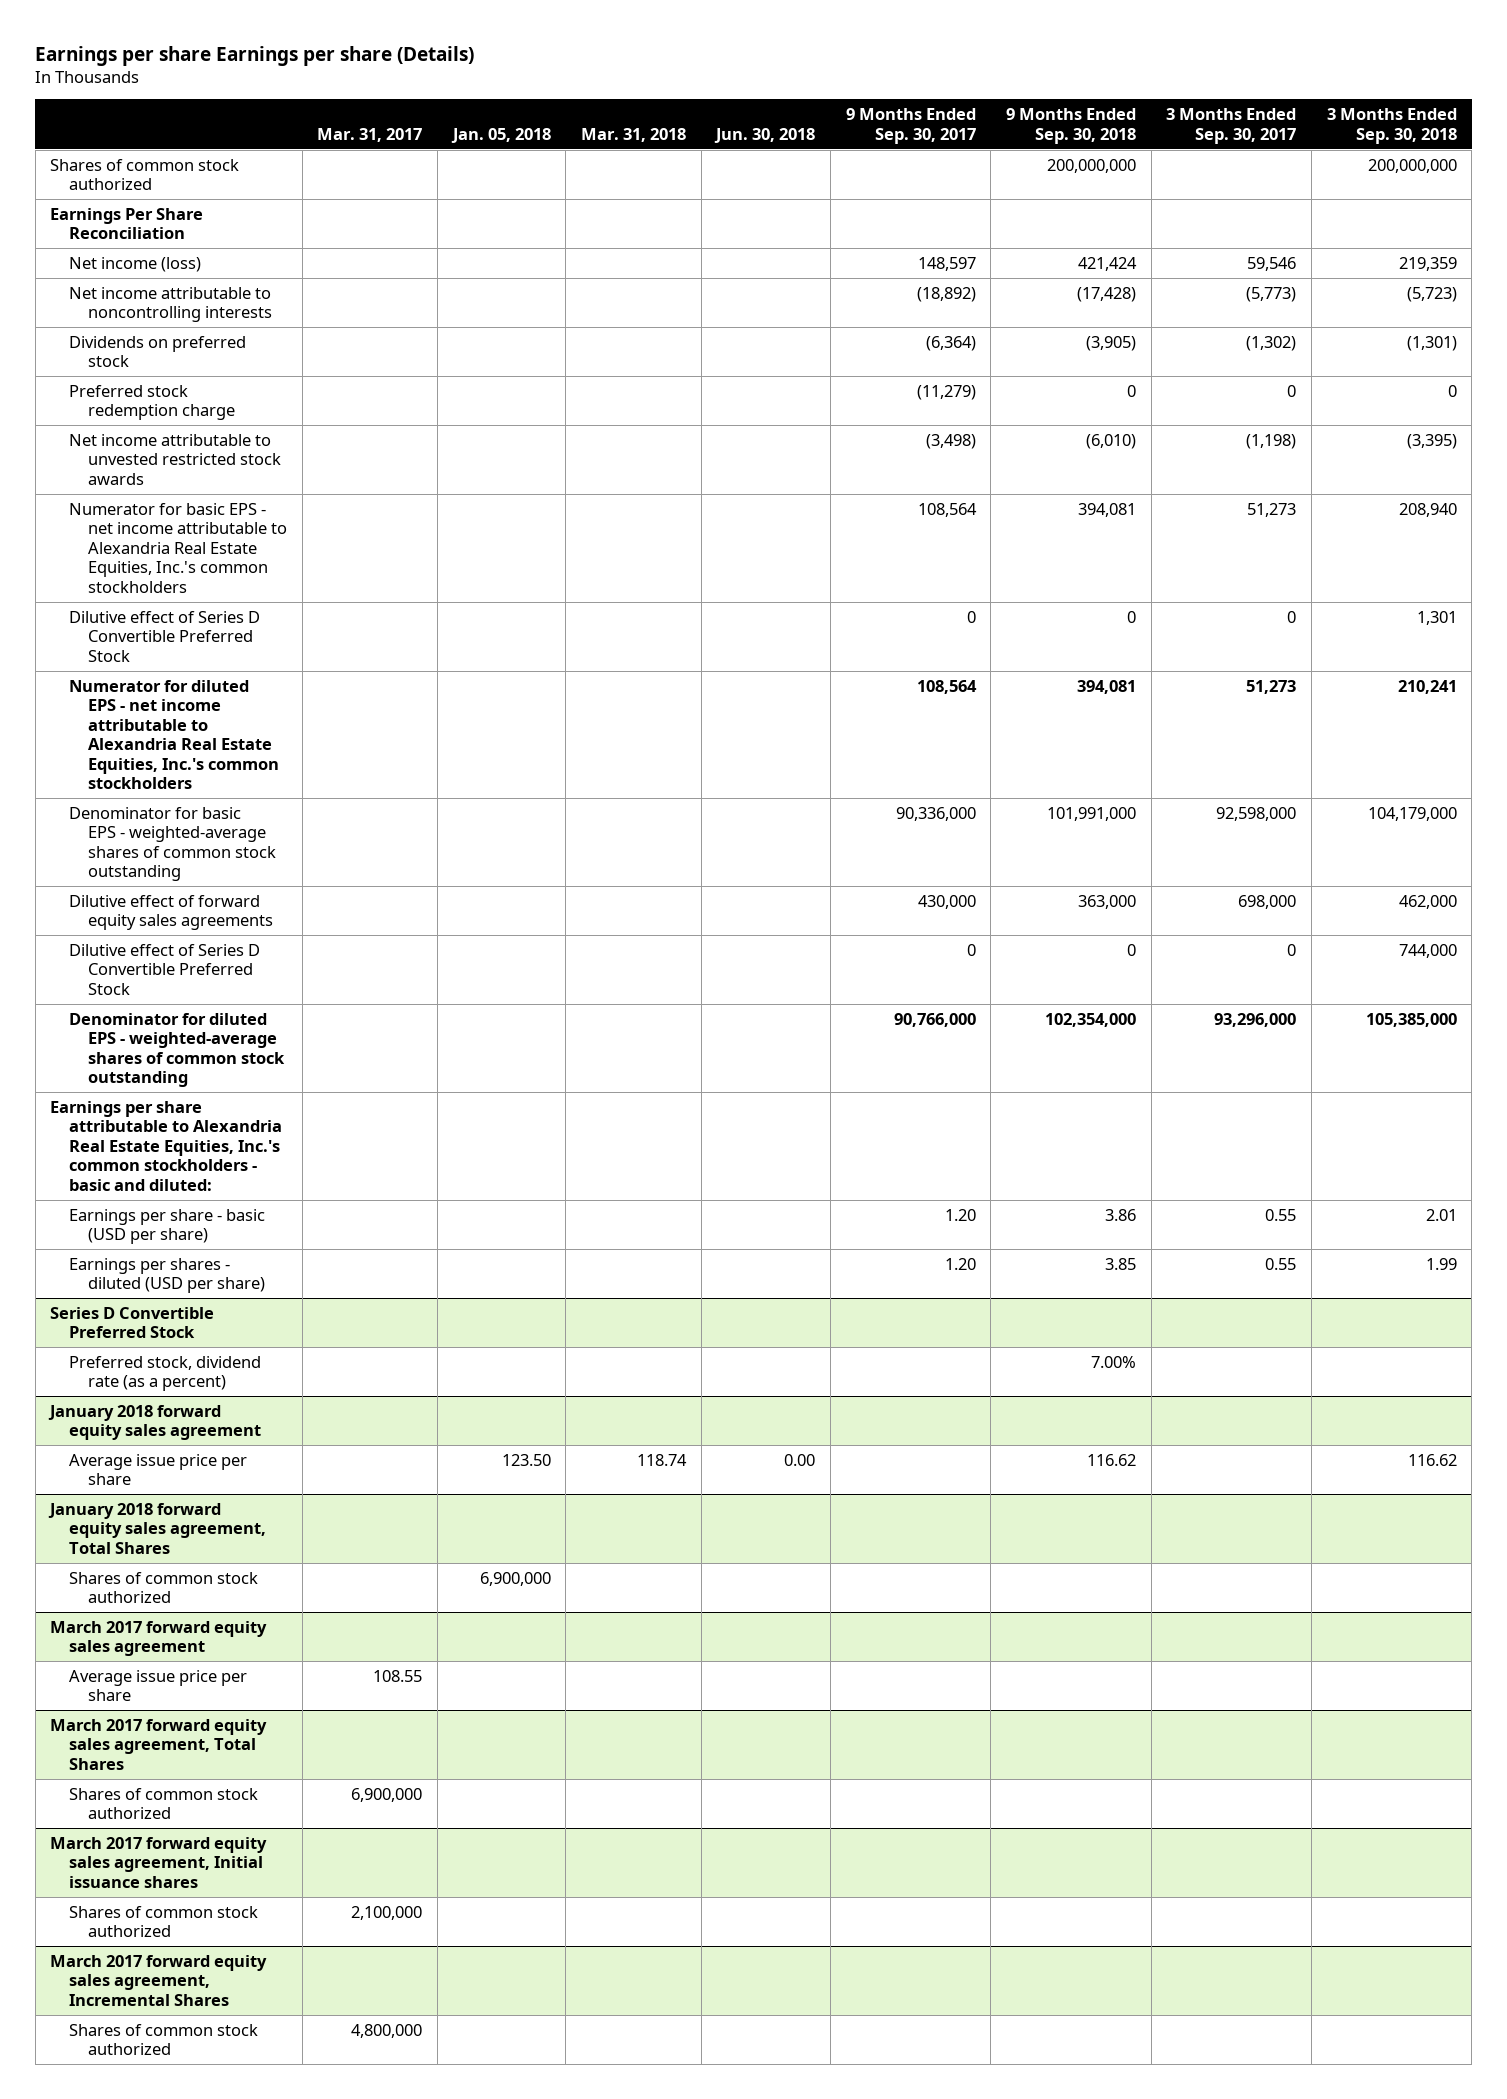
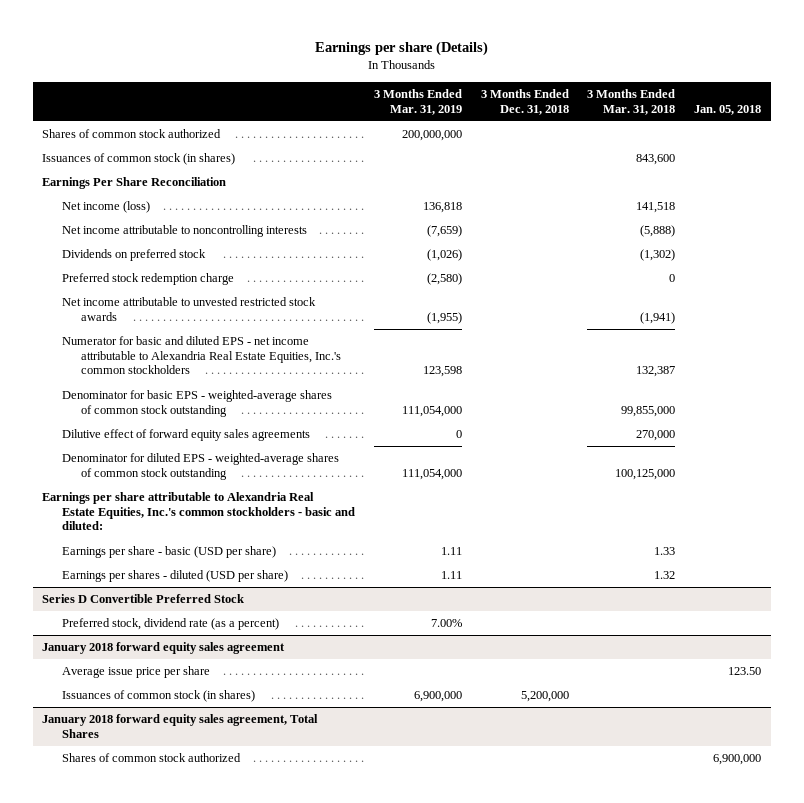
[35,45,475,66] Earnings per share Earnings per share (Details) -> [314,41,488,57] Earnings per share (Details)
[317,127,423,142] Mar. 31, 2017 -> none
[580,127,686,142] Mar. 31, 2018 -> none
[714,127,816,143] Jun. 30, 2018 -> none
[845,108,976,144] 9 Months Ended Sep. 30, 2017 -> none
[1005,108,1136,144] 9 Months Ended Sep. 30, 2018 -> none
[1166,108,1297,144] 3 Months Ended Sep. 30, 2017 -> none
[1326,108,1457,144] 3 Months Ended Sep. 30, 2018 -> none
none -> [373,88,462,115] 3 Months Ended Mar. 31, 2019
none -> [480,88,569,115] 3 Months Ended Dec. 31, 2018
none -> [587,88,676,115] 3 Months Ended Mar. 31, 2018
none -> [42,153,236,166] Issuances of common stock (in shares)
[69,502,287,593] Numerator for basic EPS - net income attributable to Alexandria Real Estate Equities, Inc.'s common stockholders -> none
[69,610,261,662] Dilutive effect of Series D Convertible Preferred Stock -> none
[69,679,279,790] Numerator for diluted EPS - net income attributable to Alexandria Real Estate Equities, Inc.'s common stockholders -> [61,336,342,375] Numerator for basic and diluted EPS - net income attributable to Alexandria Real Estate Equities, Inc.'s common stockholders
[69,943,261,995] Dilutive effect of Series D Convertible Preferred Stock -> none
none -> [61,690,255,703] Issuances of common stock (in shares)
[50,1620,268,1657] March 2017 forward equity sales agreement -> none
[69,1669,248,1702] Average issue price per share -> none
[50,1718,268,1770] March 2017 forward equity sales agreement, Total Shares -> none
[69,1787,259,1820] Shares of common stock authorized -> none
[50,1836,268,1888] March 2017 forward equity sales agreement, Initial issuance shares -> none
[69,1905,259,1938] Shares of common stock authorized -> none
[50,1954,268,2006] March 2017 forward equity sales agreement, Incremental Shares -> none
[69,2023,259,2056] Shares of common stock authorized -> none

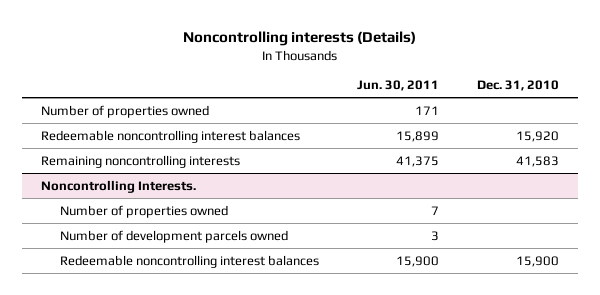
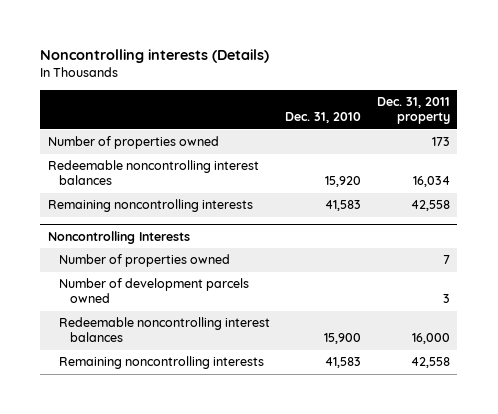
[356,80,439,92] Jun. 30, 2011 -> none
none -> [376,97,450,125] Dec. 31, 2011 property
[40,179,196,193] Noncontrolling Interests. -> [48,230,191,244] Noncontrolling Interests
none -> [59,356,265,370] Remaining noncontrolling interests

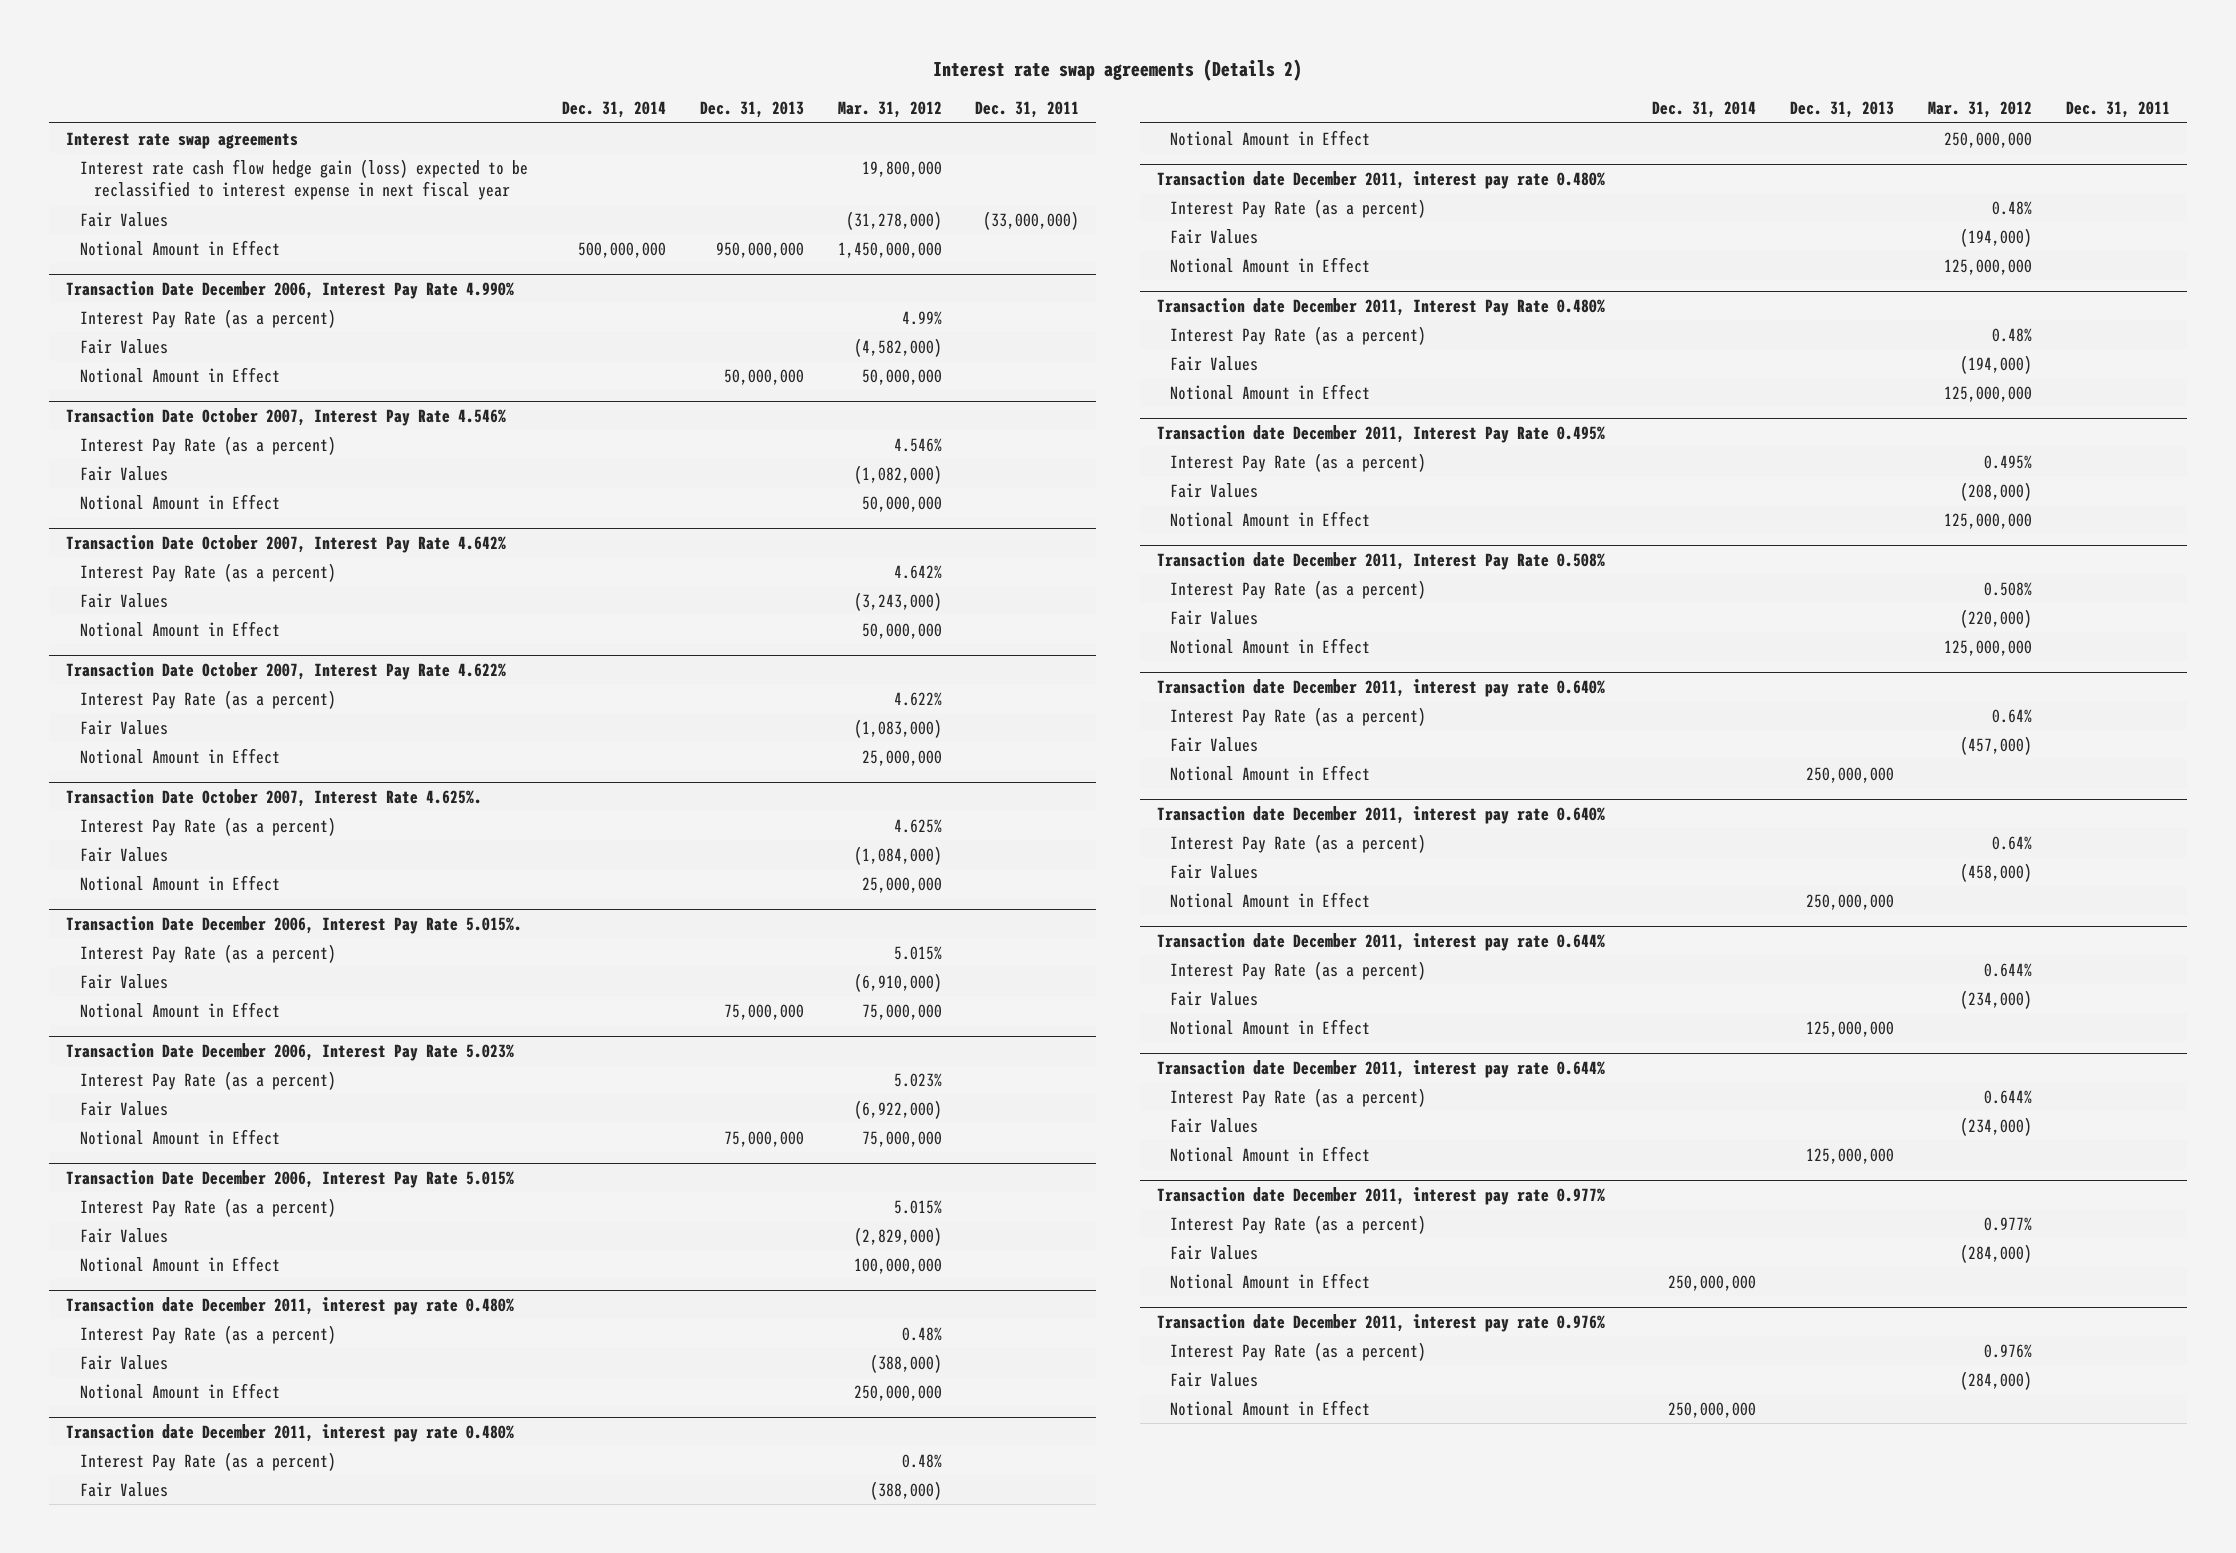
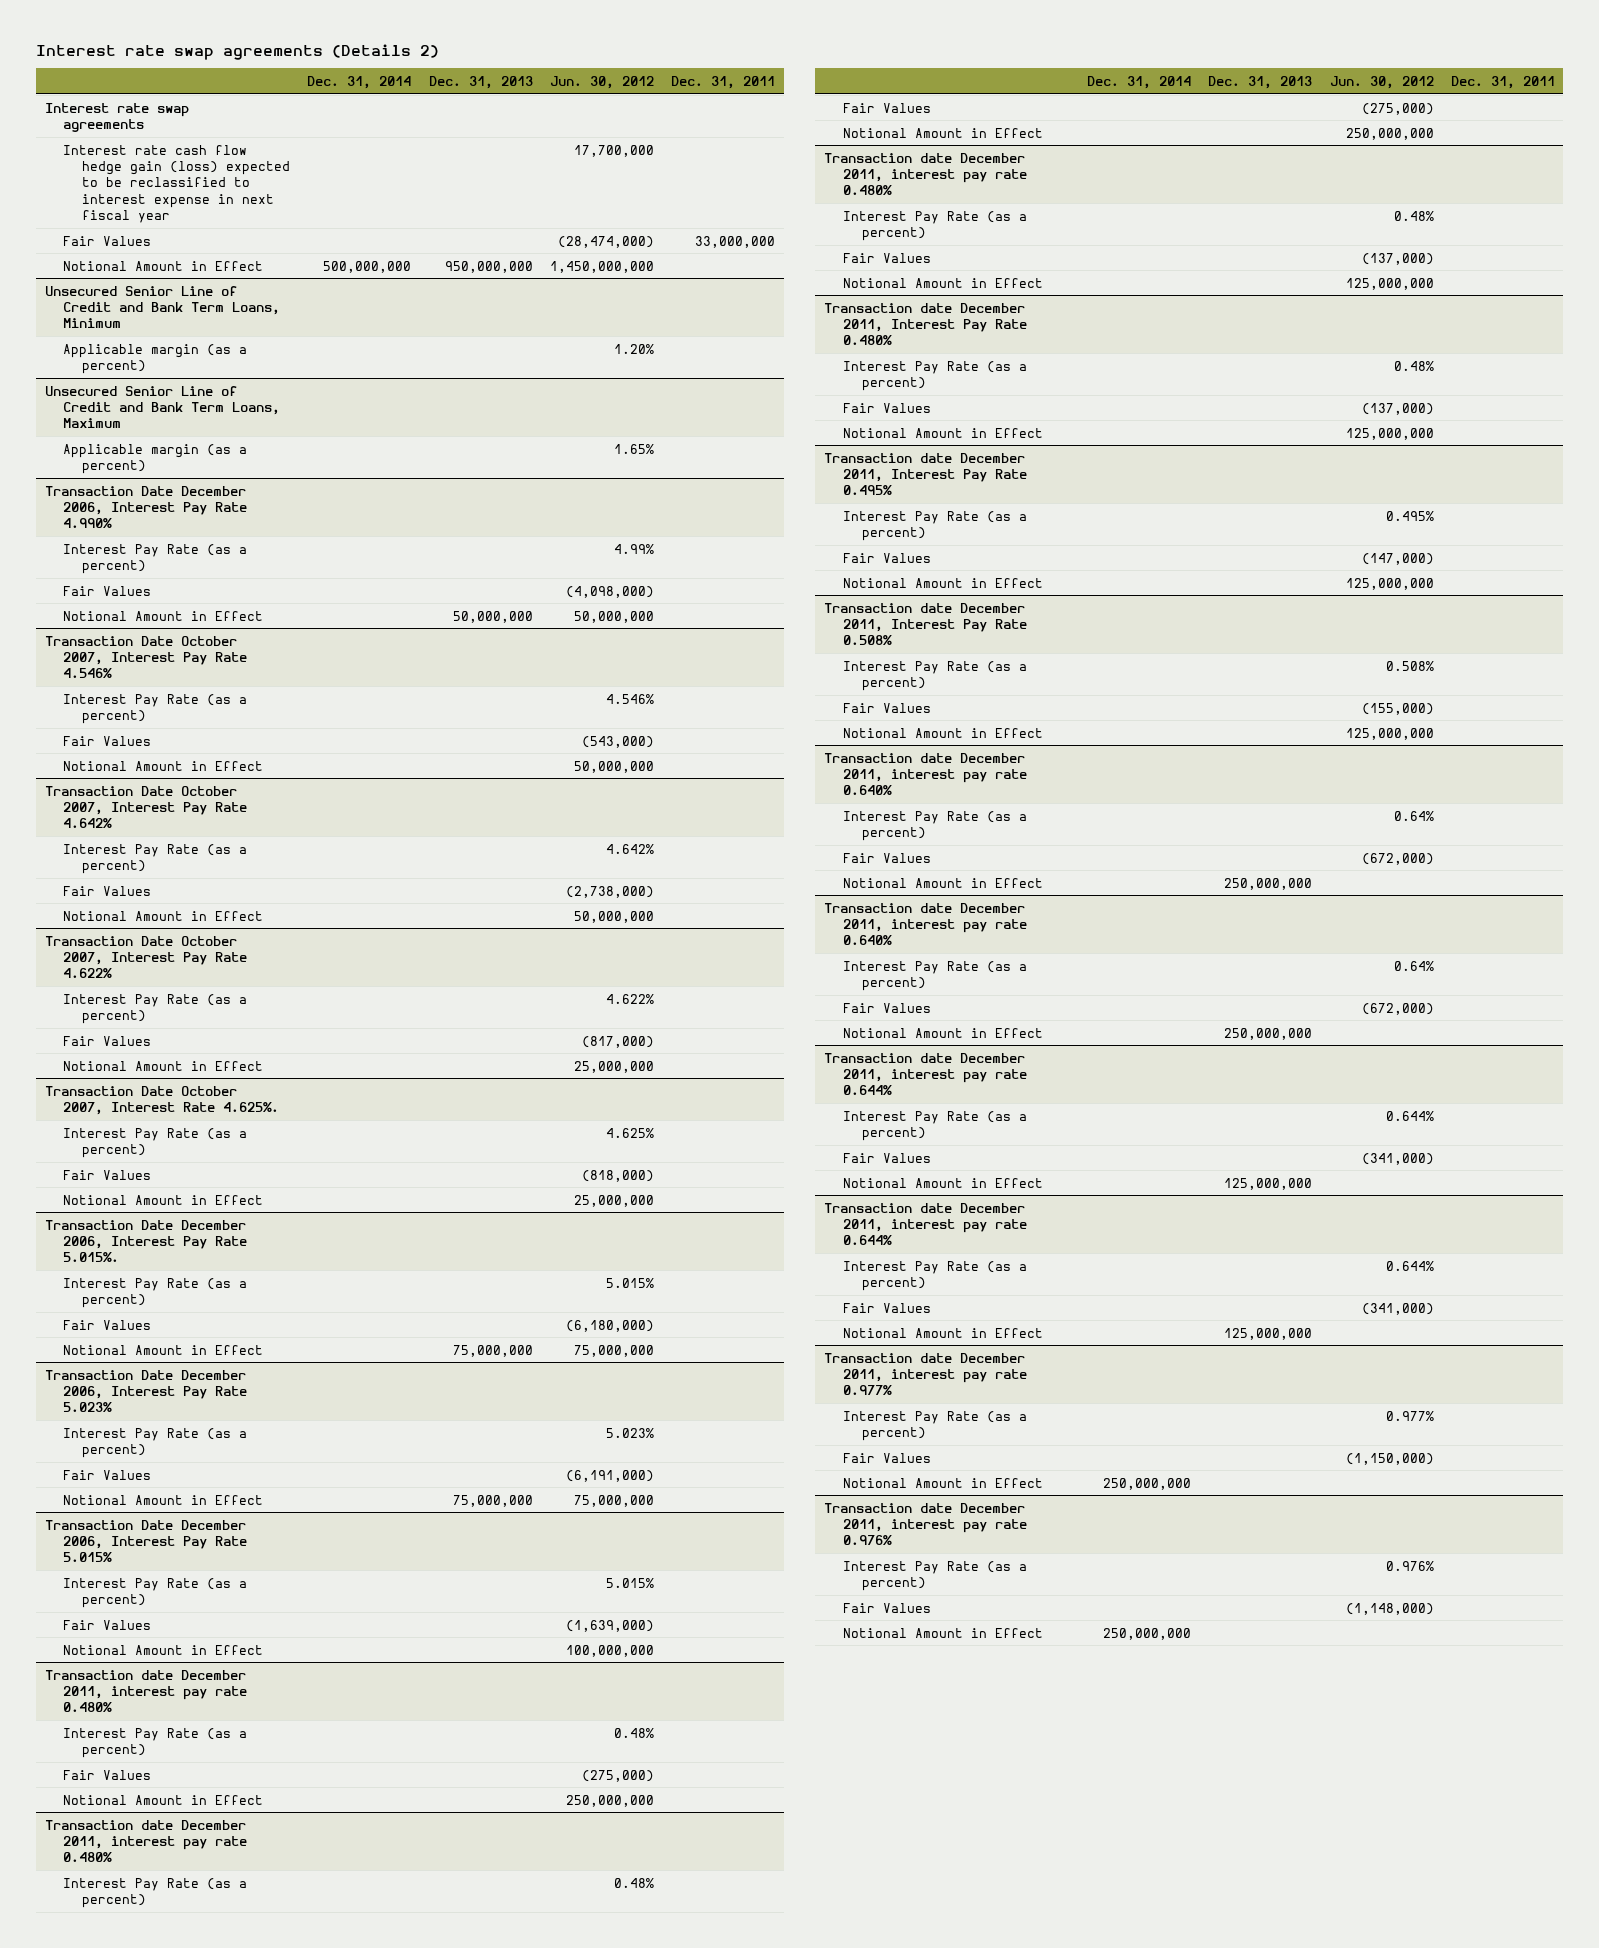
[837,101,942,119] Mar. 31, 2012 -> none
none -> [549,75,654,89] Jun. 30, 2012
[983,210,1080,230] (33,000,000) -> [695,235,776,248] 33,000,000
none -> [44,285,281,329] Unsecured Senior Line of Credit and Bank Term Loans, Minimum
none -> [63,343,248,374] Applicable margin (as a percent)
none -> [44,385,281,429] Unsecured Senior Line of Credit and Bank Term Loans, Maximum
none -> [63,443,248,474] Applicable margin (as a percent)

